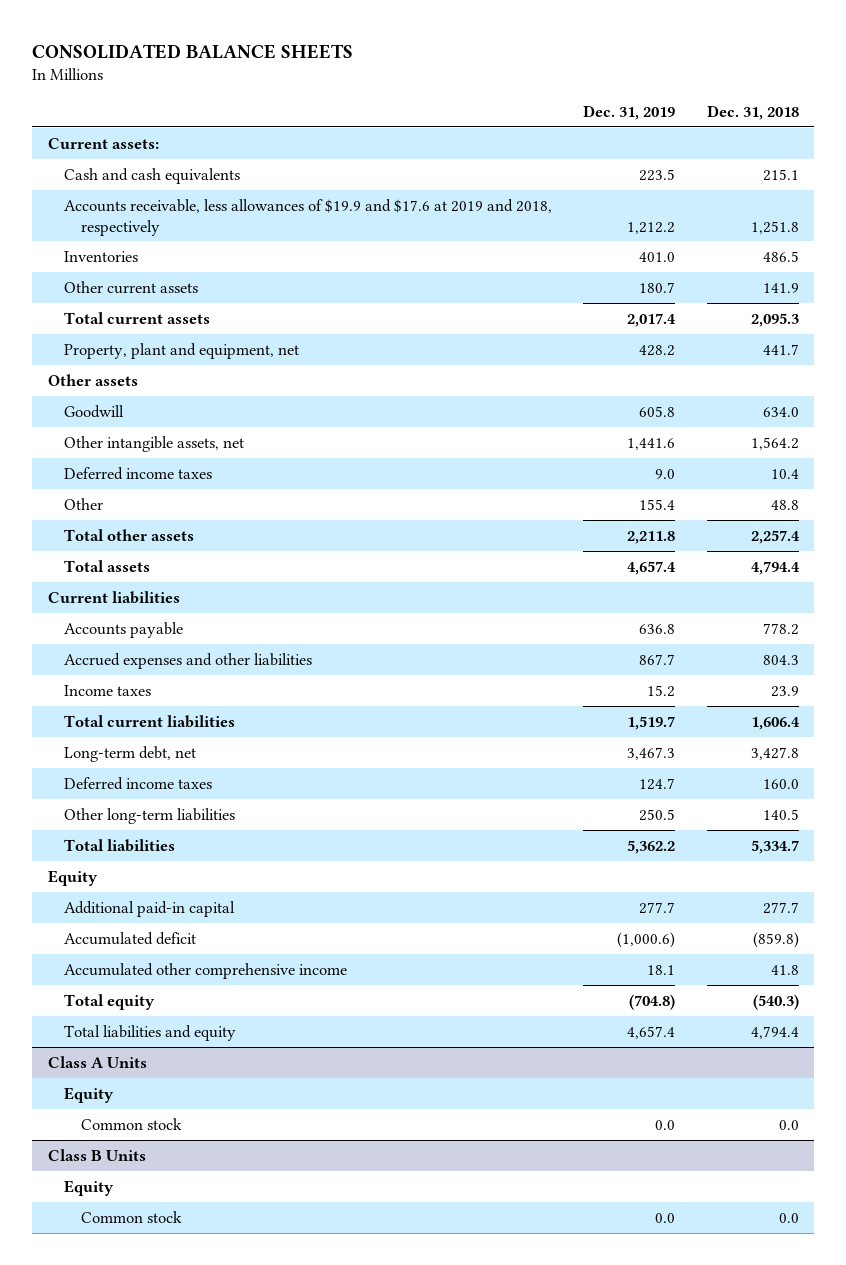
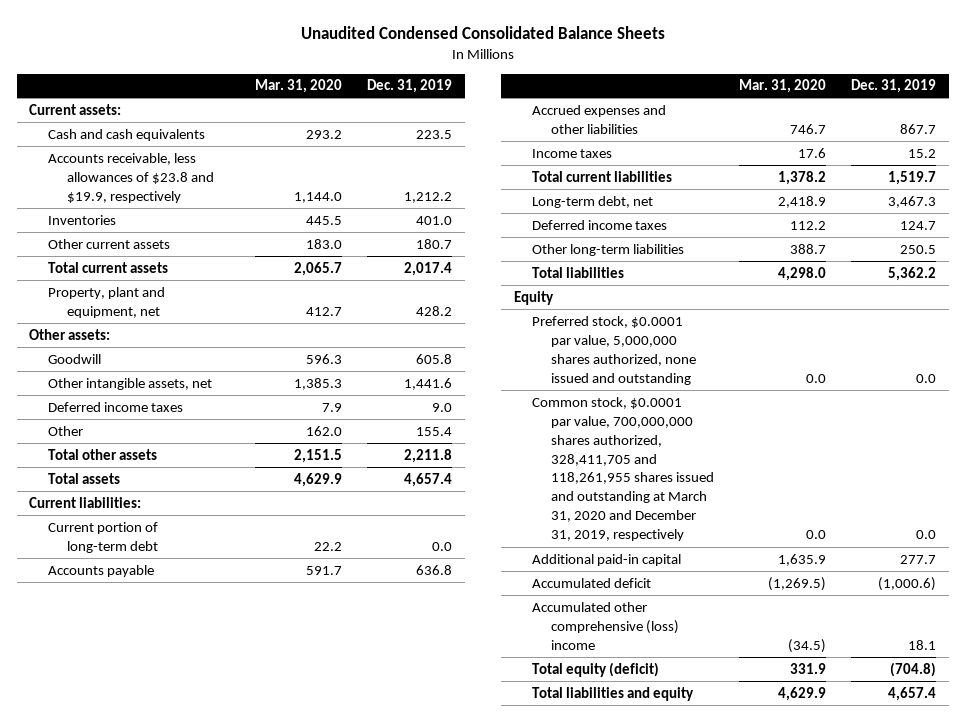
[32,43,354,59] CONSOLIDATED BALANCE SHEETS -> [300,26,665,40] Unaudited Condensed Consolidated Balance Sheets
[706,104,799,120] Dec. 31, 2018 -> none
none -> [254,79,342,94] Mar. 31, 2020
[64,198,553,236] Accounts receivable, less allowances of $19.9 and $17.6 at 2019 and 2018, respectively -> [47,152,214,203] Accounts receivable, less allowances of $23.8 and $19.9, respectively
[47,373,138,386] Other assets -> [29,328,111,340] Other assets:
[47,590,180,604] Current liabilities -> [29,496,142,508] Current liabilities:
none -> [47,521,158,553] Current portion of long-term debt
none -> [532,315,697,385] Preferred stock, $0.0001 par value, 5,000,000 shares authorized, none issued and outstanding
none -> [532,396,715,542] Common stock, $0.0001 par value, 700,000,000 shares authorized, 328,411,705 and 118,261,955 shares issued and outstanding at March 31, 2020 and December 31, 2019, respectively
[64,962,348,979] Accumulated other comprehensive income -> [532,601,680,650] Accumulated other comprehensive (loss) income
[64,993,156,1010] Total equity -> [532,661,660,677] Total equity (deficit)
[47,1055,147,1068] Class A Units -> none
[64,1086,115,1103] Equity -> none
[80,1117,182,1130] Common stock -> none
[47,1148,146,1161] Class B Units -> none
[64,1179,115,1196] Equity -> none
[80,1210,182,1223] Common stock -> none

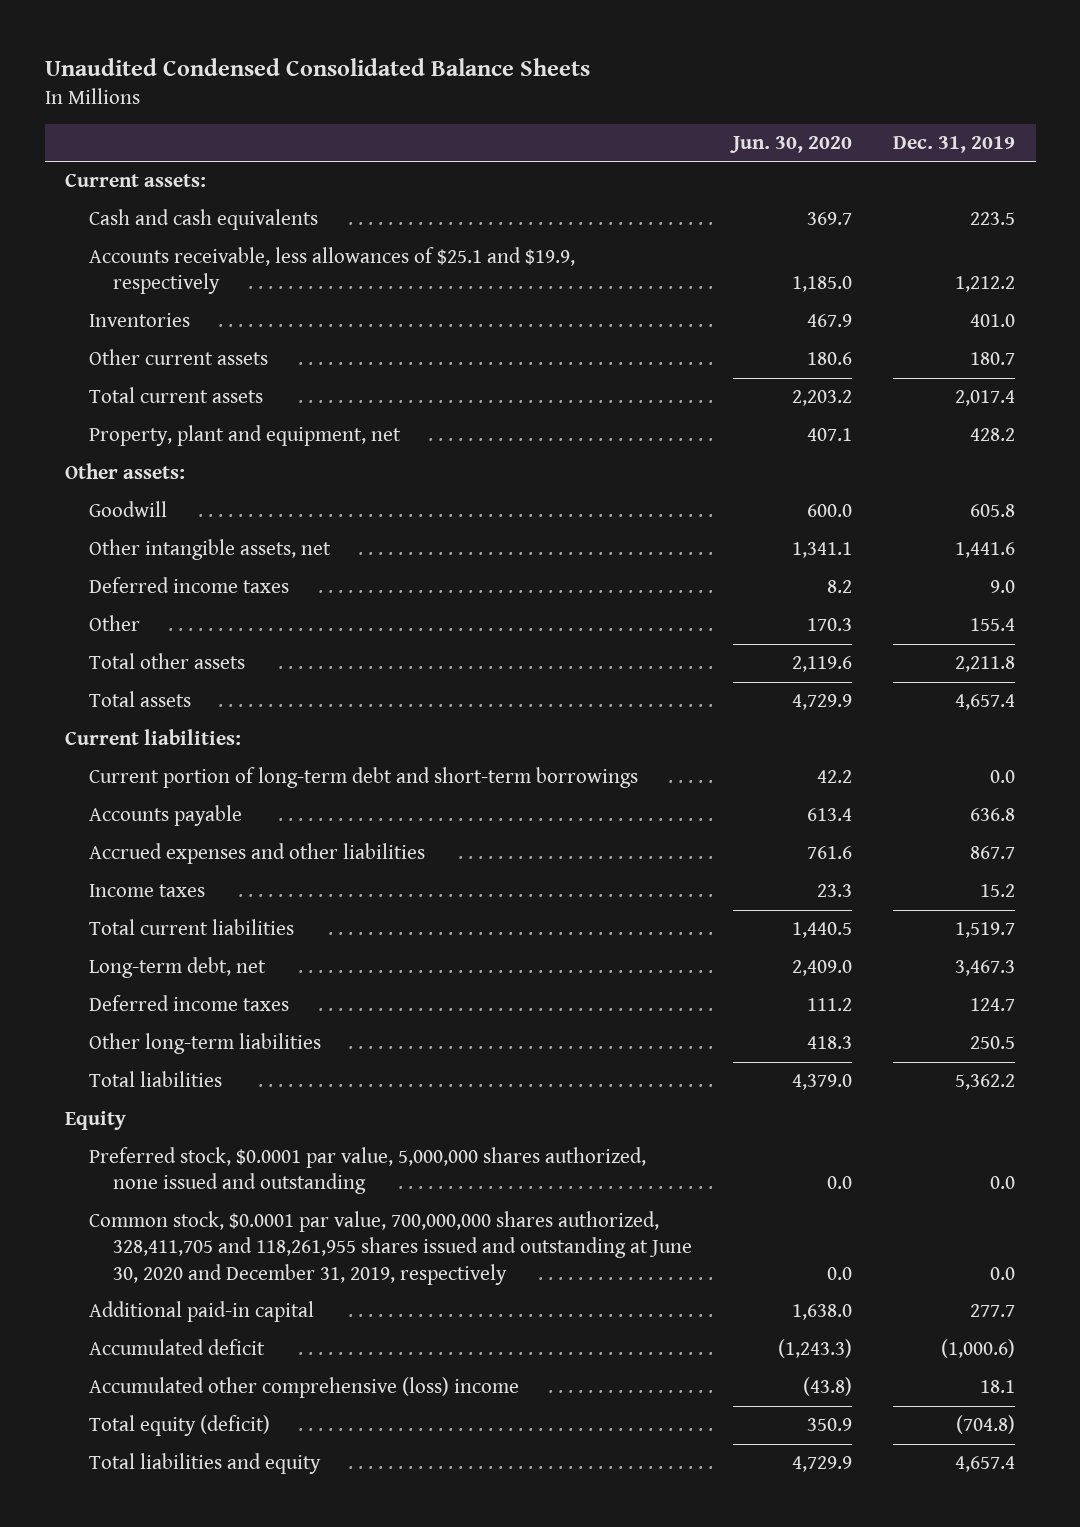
[254,79,342,94] Mar. 31, 2020 -> none
none -> [730,135,853,153] Jun. 30, 2020
[47,152,214,203] Accounts receivable, less allowances of $23.8 and $19.9, respectively -> [89,247,576,295] Accounts receivable, less allowances of $25.1 and $19.9, respectively
[47,521,158,553] Current portion of long-term debt -> [89,767,639,789] Current portion of long-term debt and short-term borrowings
[532,396,715,542] Common stock, $0.0001 par value, 700,000,000 shares authorized, 328,411,705 and 118,261,955 shares issued and outstanding at March 31, 2020 and December 31, 2019, respectively -> [89,1211,693,1285] Common stock, $0.0001 par value, 700,000,000 shares authorized, 328,411,705 and 118,261,955 shares issued and outstanding at June 30, 2020 and December 31, 2019, respectively

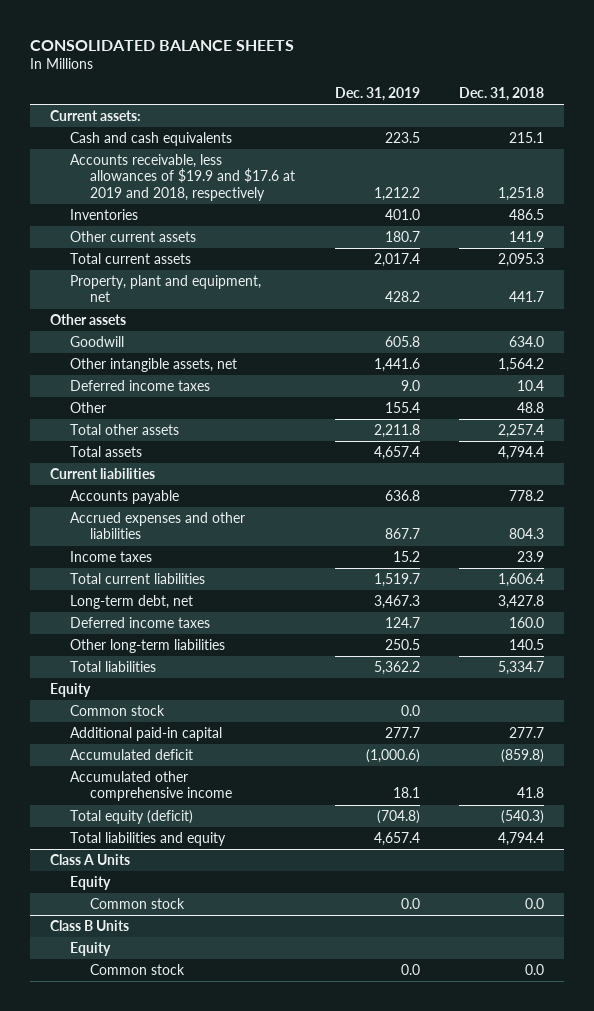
[44,58,590,77] Unaudited Condensed Consolidated Balance Sheets -> [30,40,295,52] CONSOLIDATED BALANCE SHEETS
[730,135,853,153] Jun. 30, 2020 -> none
none -> [458,87,544,102] Dec. 31, 2018
[89,247,576,295] Accounts receivable, less allowances of $25.1 and $19.9, respectively -> [70,153,296,202] Accounts receivable, less allowances of $19.9 and $17.6 at 2019 and 2018, respectively
[65,463,186,480] Other assets: -> [50,313,127,325] Other assets
[89,767,639,789] Current portion of long-term debt and short-term borrowings -> none
[65,729,242,746] Current liabilities: -> [50,467,156,479] Current liabilities
[89,1147,647,1195] Preferred stock, $0.0001 par value, 5,000,000 shares authorized, none issued and outstanding -> none
[89,1211,693,1285] Common stock, $0.0001 par value, 700,000,000 shares authorized, 328,411,705 and 118,261,955 shares issued and outstanding at June 30, 2020 and December 31, 2019, respectively -> [70,704,166,716] Common stock
[89,1377,520,1399] Accumulated other comprehensive (loss) income -> [70,770,233,802] Accumulated other comprehensive income
none -> [50,853,131,865] Class A Units
none -> [70,875,112,890] Equity
none -> [90,897,186,909] Common stock
none -> [50,919,130,931] Class B Units
none -> [70,941,112,956] Equity
none -> [90,963,186,975] Common stock

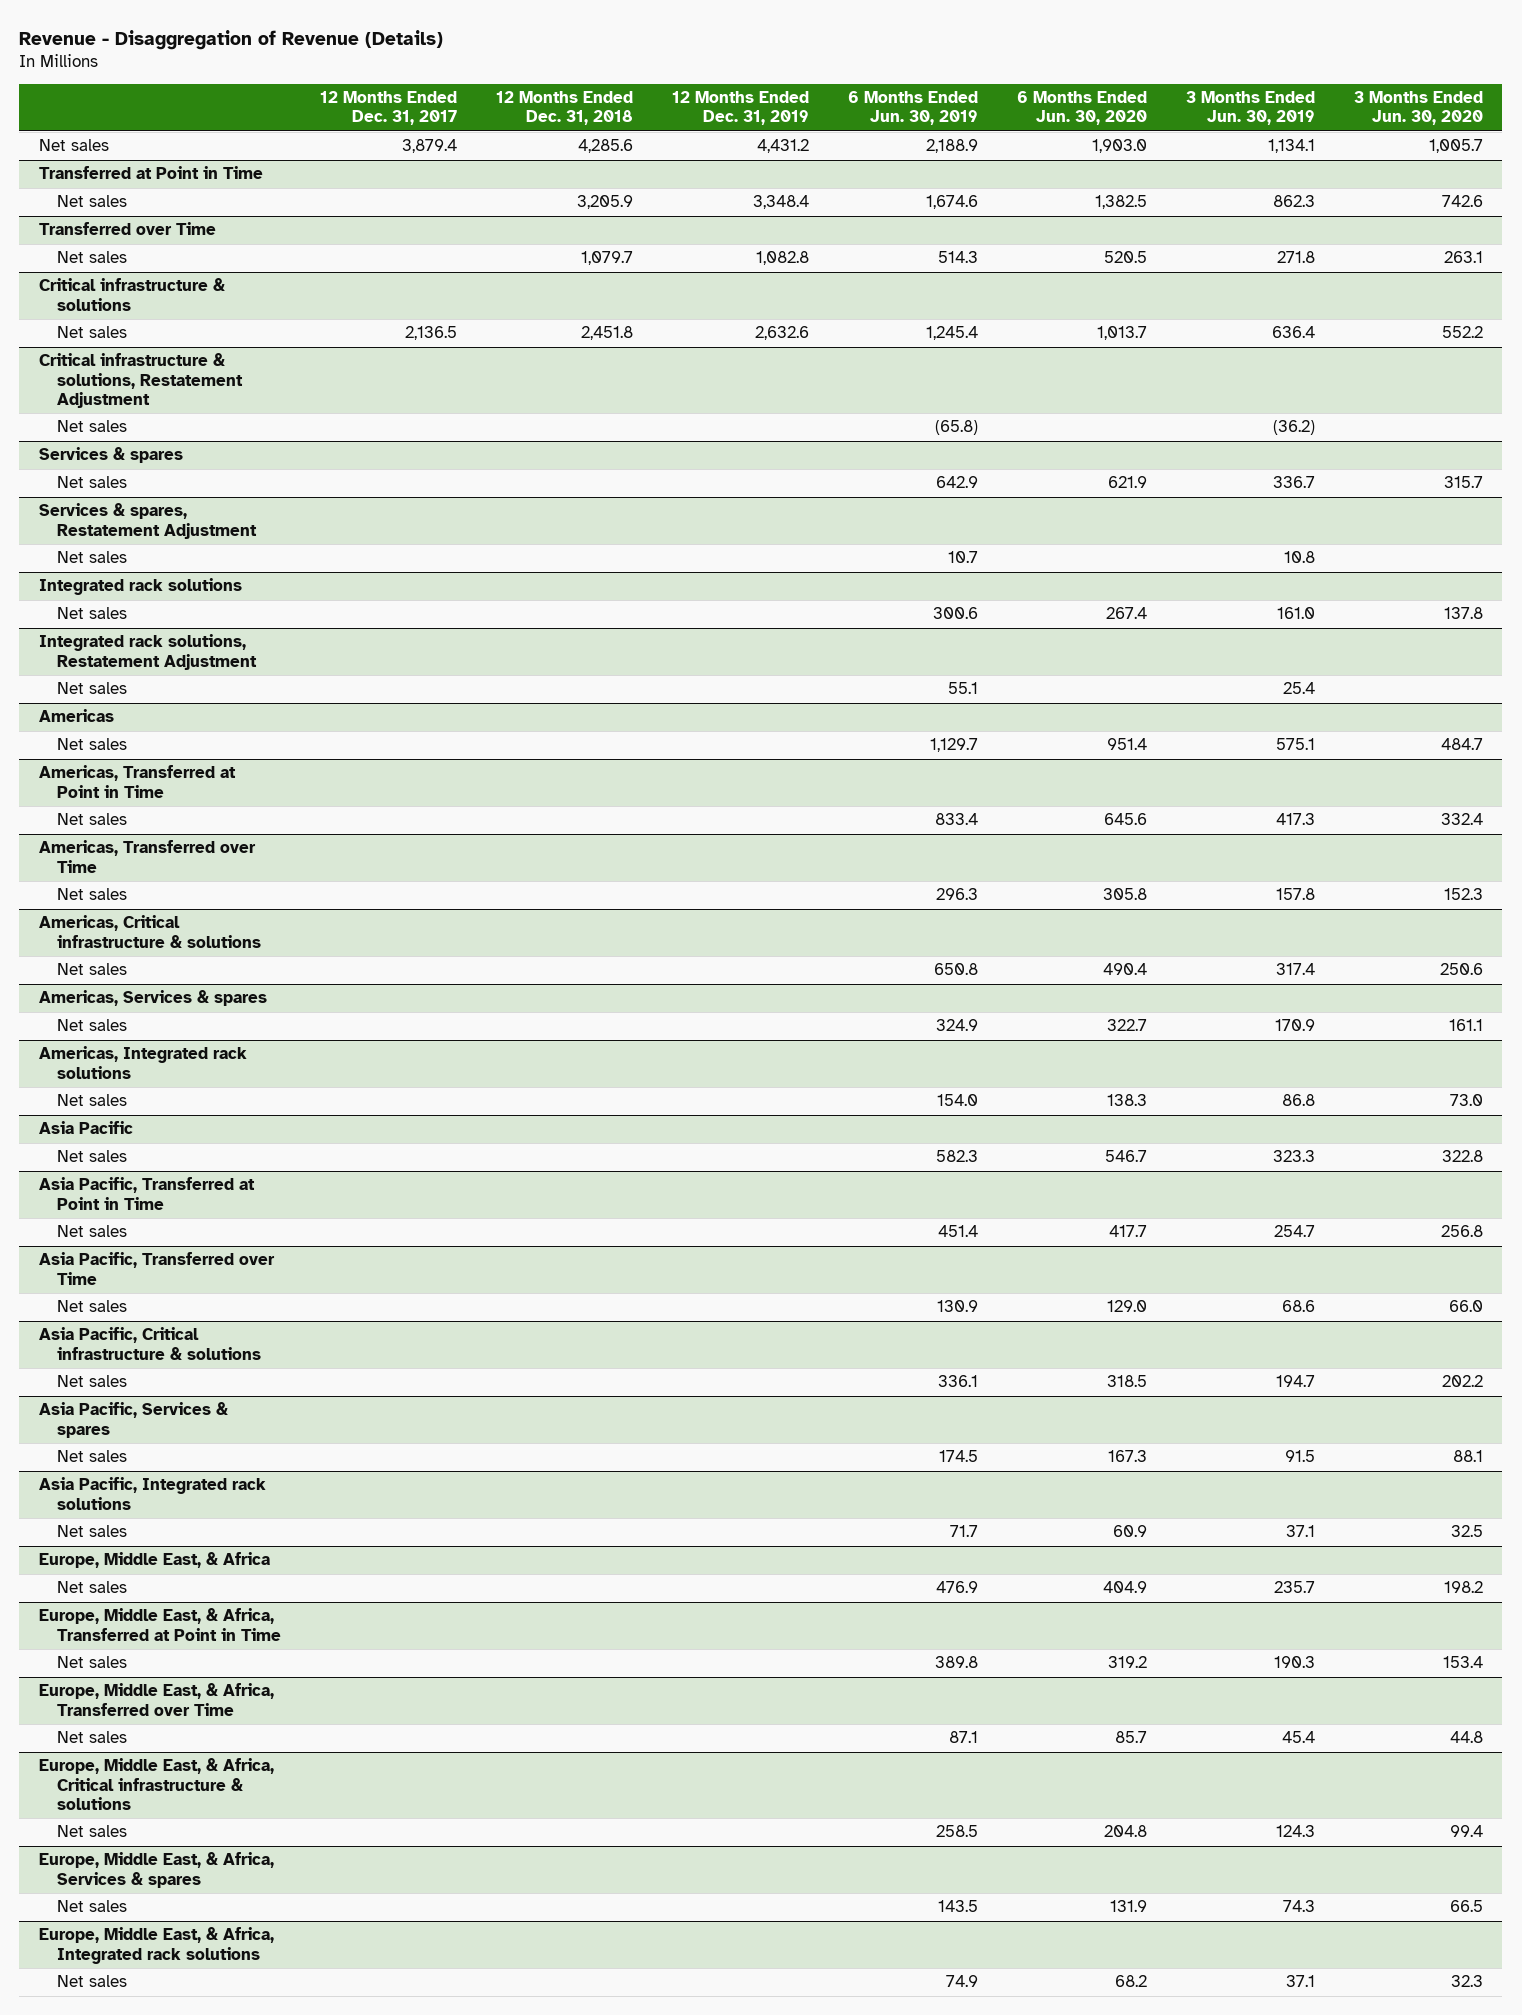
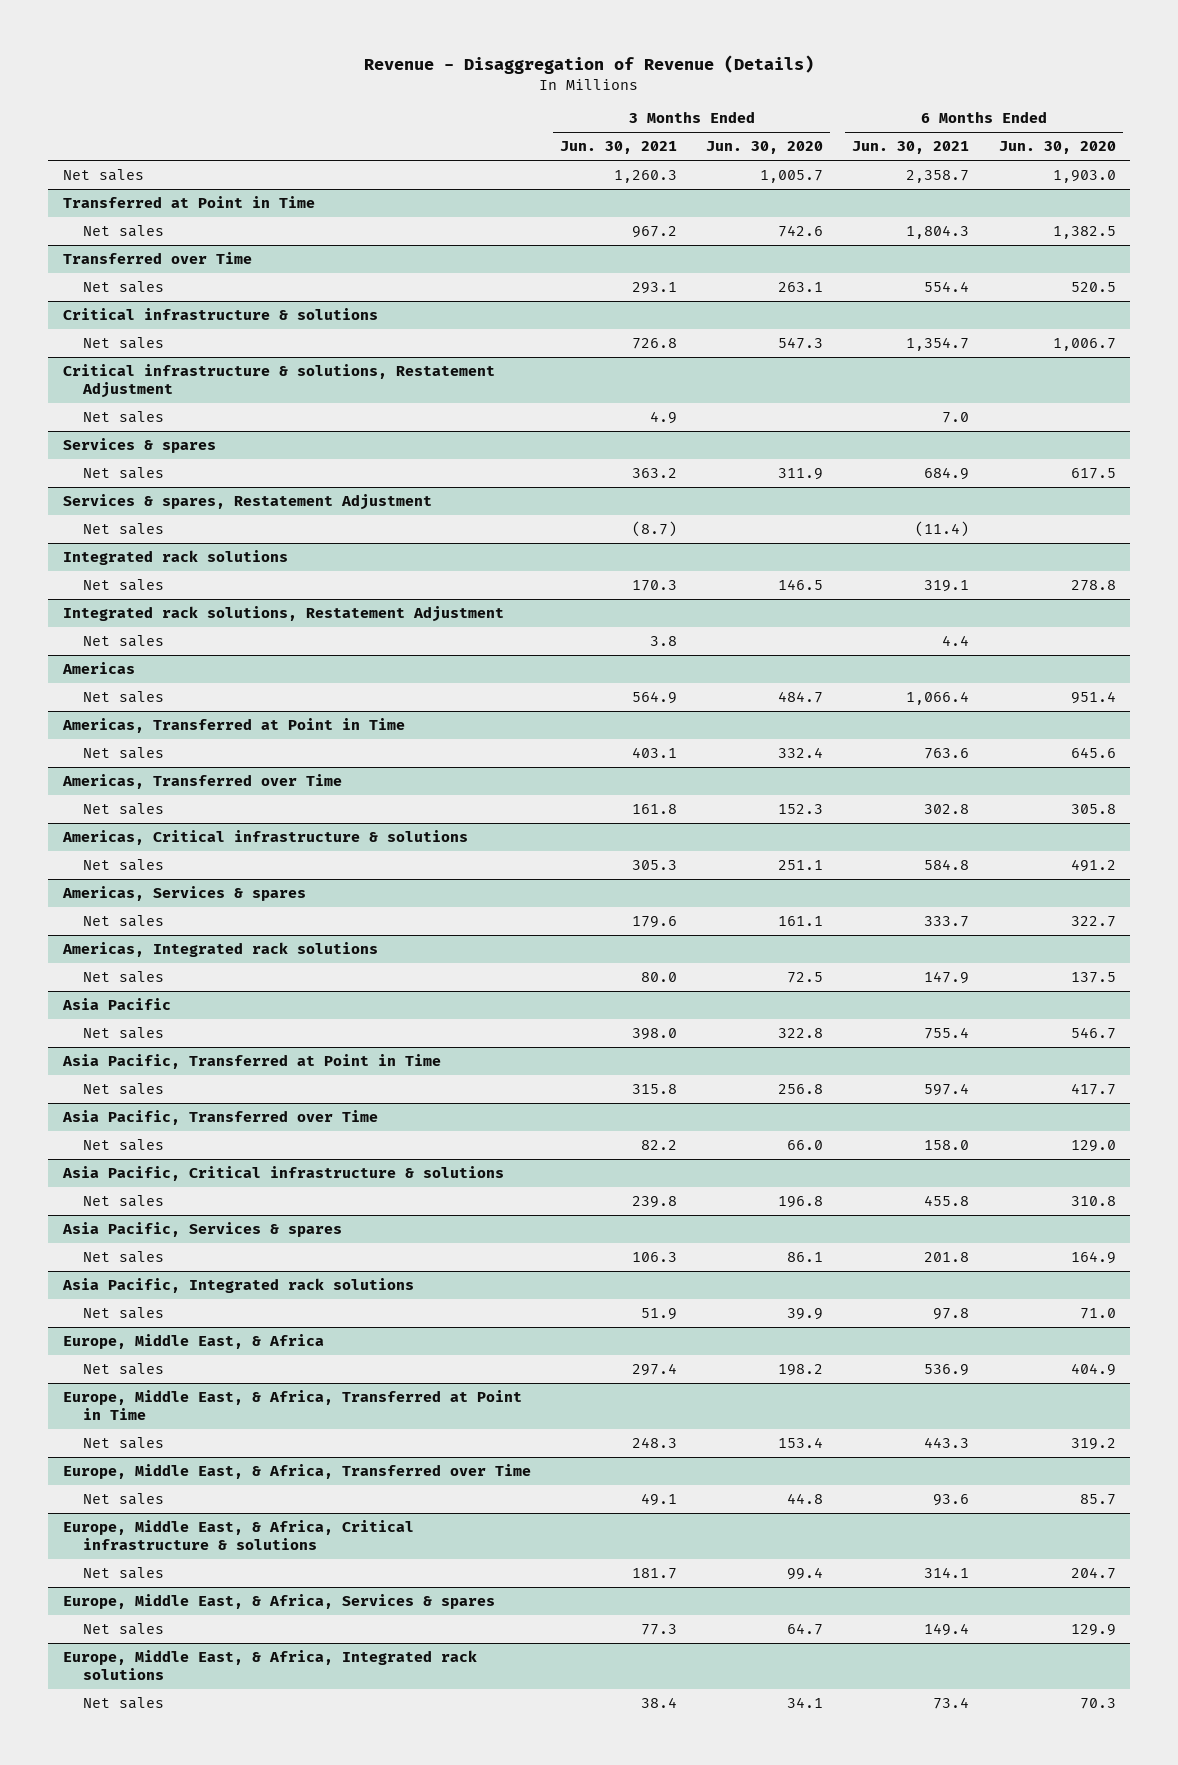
[320,91,458,126] 12 Months Ended Dec. 31, 2017 -> none
[496,91,634,126] 12 Months Ended Dec. 31, 2018 -> none
[672,91,810,126] 12 Months Ended Dec. 31, 2019 -> none
[848,91,979,126] 6 Months Ended Jun. 30, 2019 -> none
[1185,91,1315,126] 3 Months Ended Jun. 30, 2019 -> none
none -> [559,141,677,155] Jun. 30, 2021
none -> [852,141,970,155] Jun. 30, 2021
[1097,326,1148,341] 1,013.7 -> [1052,338,1116,352] 1,006.7
[1441,326,1483,339] 552.2 -> [778,337,824,350] 547.3
[1108,476,1148,489] 621.9 -> [1070,468,1116,480] 617.5
[1443,476,1483,489] 315.7 -> [778,468,824,481] 311.9
[1106,607,1148,620] 267.4 -> [1070,580,1116,592] 278.8
[1443,607,1483,620] 137.8 -> [778,579,824,591] 146.5
[1103,963,1148,976] 490.4 -> [1070,859,1116,873] 491.2
[1439,963,1483,976] 250.6 -> [778,860,824,871] 251.1
[1107,1094,1148,1107] 138.3 -> [1070,972,1116,984] 137.5
[1449,1094,1483,1107] 73.0 -> [787,972,824,984] 72.5
[1107,1375,1148,1388] 318.5 -> [1070,1196,1116,1207] 310.8
[1441,1375,1483,1388] 202.2 -> [778,1196,824,1209] 196.8
[1108,1450,1148,1463] 167.3 -> [1070,1251,1116,1265] 164.9
[1452,1450,1483,1463] 88.1 -> [787,1252,824,1263] 86.1
[1113,1525,1148,1538] 60.9 -> [1079,1308,1116,1320] 71.0
[1450,1525,1483,1538] 32.5 -> [787,1308,824,1321] 39.9
[1104,1825,1148,1838] 204.8 -> [1070,1567,1116,1580] 204.7
[1110,1900,1148,1913] 131.9 -> [1070,1624,1116,1637] 129.9
[1449,1900,1483,1913] 66.5 -> [787,1623,824,1636] 64.7
[1115,1975,1148,1988] 68.2 -> [1079,1698,1116,1710] 70.3
[1450,1975,1483,1988] 32.3 -> [787,1697,824,1709] 34.1

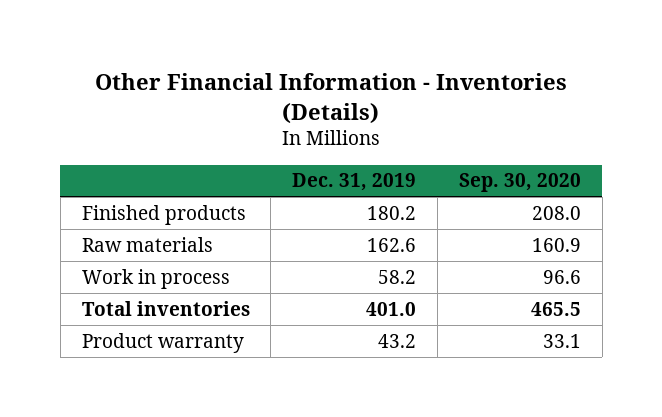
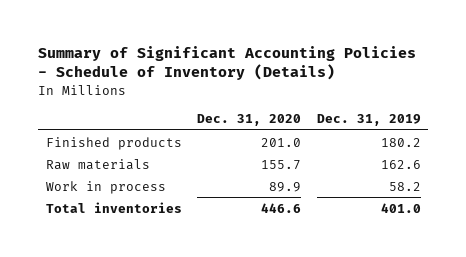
[95,72,568,124] Other Financial Information - Inventories (Details) -> [37,45,416,81] Summary of Significant Accounting Policies - Schedule of Inventory (Details)
[458,173,581,193] Sep. 30, 2020 -> none
none -> [197,113,302,126] Dec. 31, 2020
[81,332,244,353] Product warranty -> none

